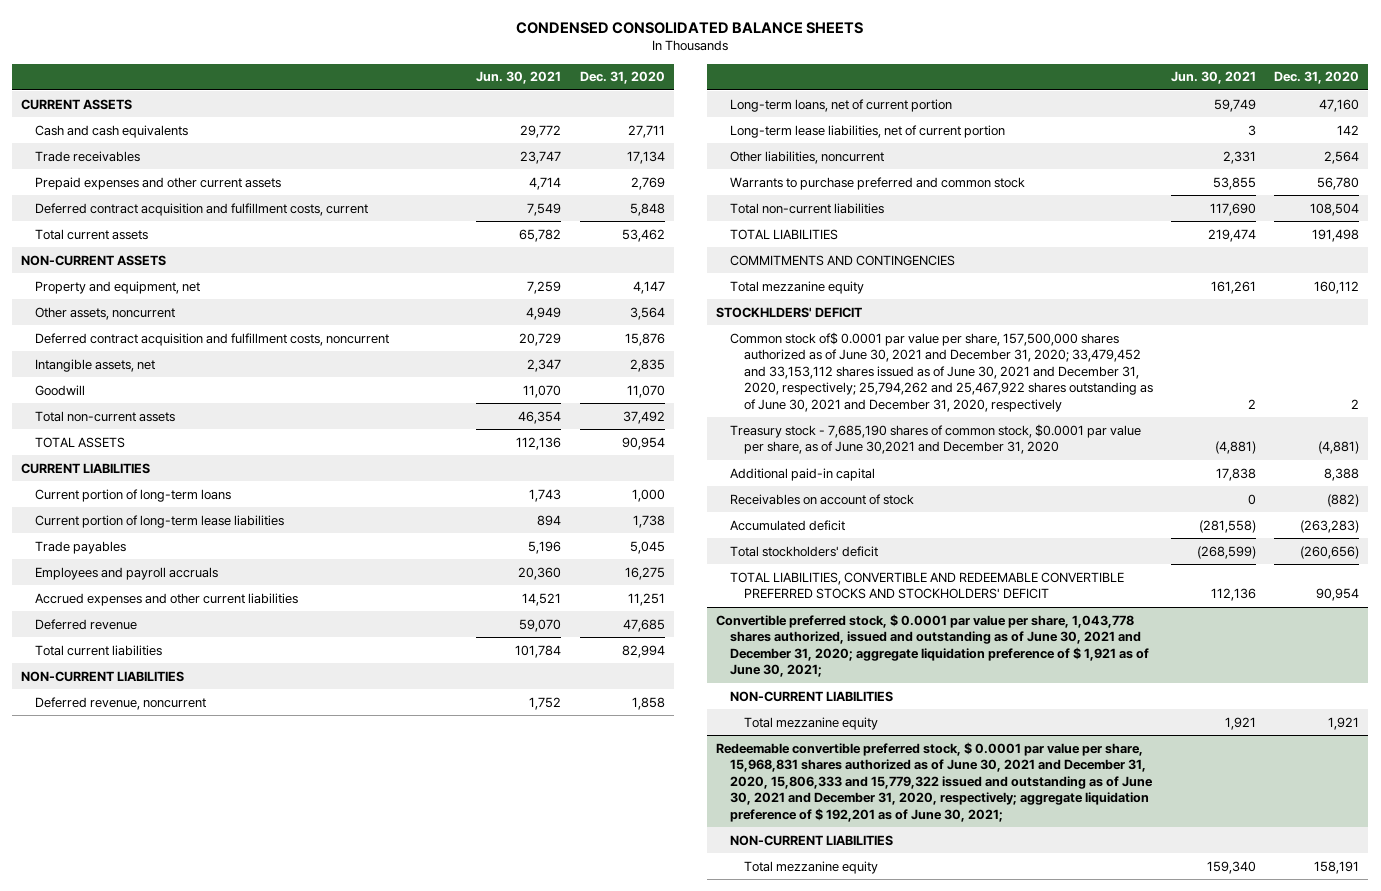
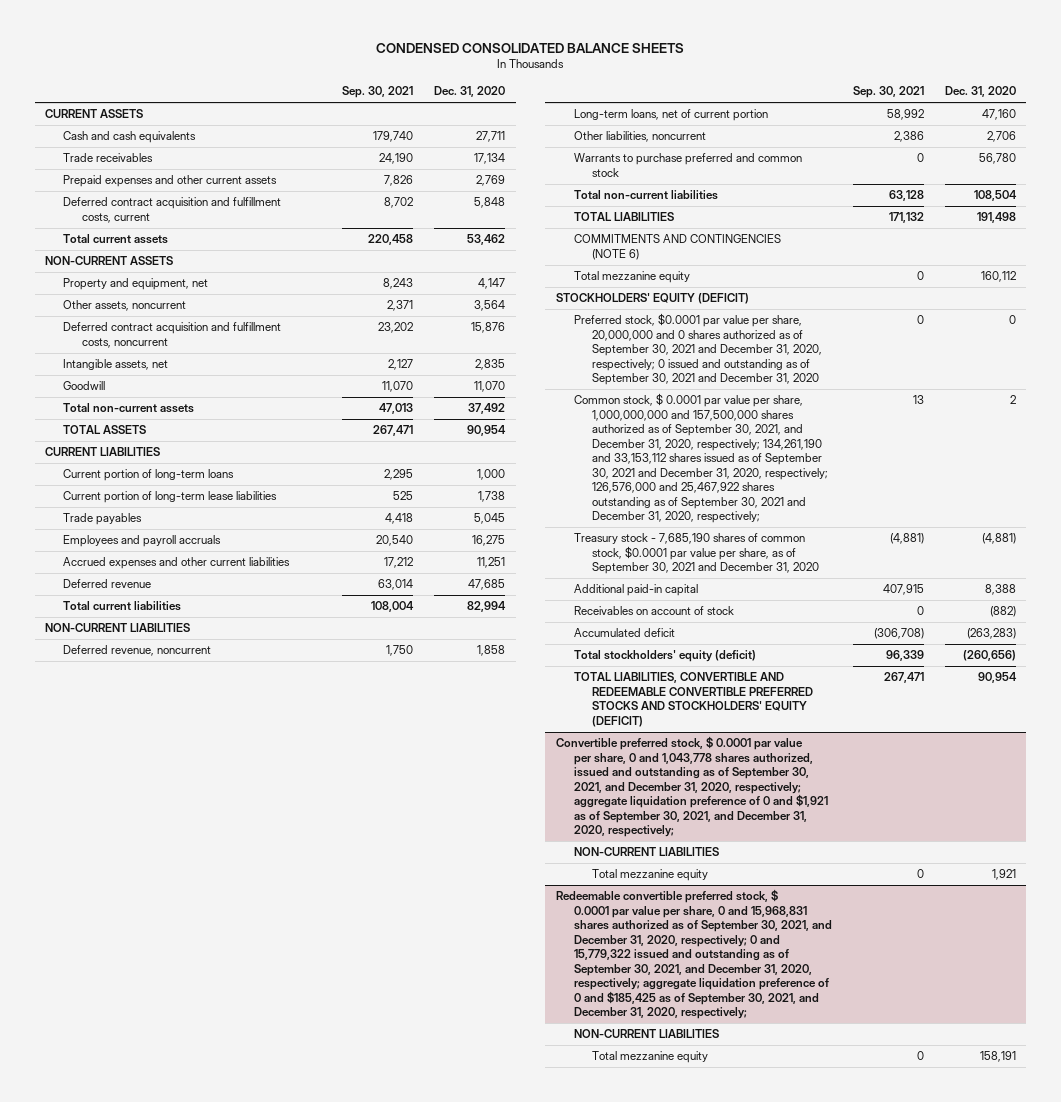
[476,71,562,85] Jun. 30, 2021 -> none
none -> [342,86,414,99] Sep. 30, 2021
[729,124,1005,138] Long-term lease liabilities, net of current portion -> none
[1324,150,1360,164] 2,564 -> [986,131,1016,143] 2,706
[729,254,955,266] COMMITMENTS AND CONTINGENCIES -> [573,234,781,260] COMMITMENTS AND CONTINGENCIES (NOTE 6)
[715,306,862,318] STOCKHLDERS' DEFICIT -> [555,293,749,305] STOCKHOLDERS' EQUITY (DEFICIT)
none -> [573,313,822,386] Preferred stock, $0.0001 par value per share, 20,000,000 and 0 shares authorized as of September 30, 2021 and December 31, 2020, respectively; 0 issued and outstanding as of September 30, 2021 and December 31, 2020
[729,331,1153,412] Common stock of$ 0.0001 par value per share, 157,500,000 shares authorized as of June 30, 2021 and December 31, 2020; 33,479,452 and 33,153,112 shares issued as of June 30, 2021 and December 31, 2020, respectively; 25,794,262 and 25,467,922 shares outstanding as of June 30, 2021 and December 31, 2020, respectively -> [573,393,828,524] Common stock, $ 0.0001 par value per share, 1,000,000,000 and 157,500,000 shares authorized as of September 30, 2021, and December 31, 2020, respectively; 134,261,190 and 33,153,112 shares issued as of September 30, 2021 and December 31, 2020, respectively; 126,576,000 and 25,467,922 shares outstanding as of September 30, 2021 and December 31, 2020, respectively;
[729,423,1141,455] Treasury stock - 7,685,190 shares of common stock, $0.0001 par value per share, as of June 30,2021 and December 31, 2020 -> [573,533,819,575] Treasury stock - 7,685,190 shares of common stock, $0.0001 par value per share, as of September 30, 2021 and December 31, 2020
[729,545,878,557] Total stockholders' deficit -> [573,650,756,663] Total stockholders' equity (deficit)
[729,571,1124,600] TOTAL LIABILITIES, CONVERTIBLE AND REDEEMABLE CONVERTIBLE PREFERRED STOCKS AND STOCKHOLDERS' DEFICIT -> [573,672,813,727] TOTAL LIABILITIES, CONVERTIBLE AND REDEEMABLE CONVERTIBLE PREFERRED STOCKS AND STOCKHOLDERS' EQUITY (DEFICIT)
[715,613,1149,678] Convertible preferred stock, $ 0.0001 par value per share, 1,043,778 shares authorized, issued and outstanding as of June 30, 2021 and December 31, 2020; aggregate liquidation preference of $ 1,921 as of June 30, 2021; -> [555,736,828,838] Convertible preferred stock, $ 0.0001 par value per share, 0 and 1,043,778 shares authorized, issued and outstanding as of September 30, 2021, and December 31, 2020, respectively; aggregate liquidation preference of 0 and $1,921 as of September 30, 2021, and December 31, 2020, respectively;
[715,741,1153,822] Redeemable convertible preferred stock, $ 0.0001 par value per share, 15,968,831 shares authorized as of June 30, 2021 and December 31, 2020, 15,806,333 and 15,779,322 issued and outstanding as of June 30, 2021 and December 31, 2020, respectively; aggregate liquidation preference of $ 192,201 as of June 30, 2021; -> [555,889,832,1020] Redeemable convertible preferred stock, $ 0.0001 par value per share, 0 and 15,968,831 shares authorized as of September 30, 2021, and December 31, 2020, respectively; 0 and 15,779,322 issued and outstanding as of September 30, 2021, and December 31, 2020, respectively; aggregate liquidation preference of 0 and $185,425 as of September 30, 2021, and December 31, 2020, respectively;

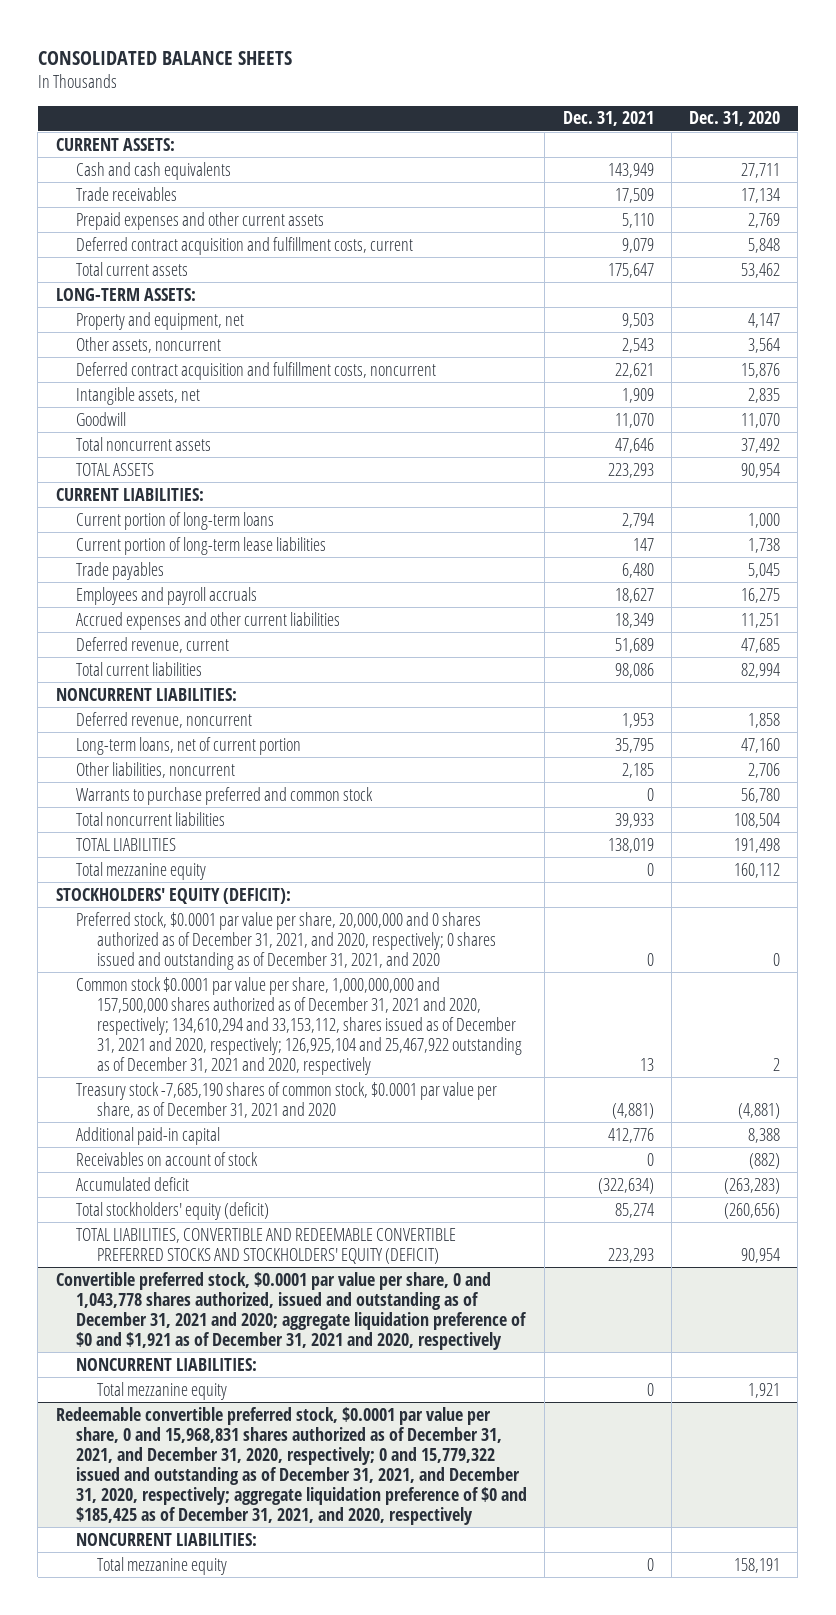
[376,42,685,53] CONDENSED CONSOLIDATED BALANCE SHEETS -> [37,50,292,65] CONSOLIDATED BALANCE SHEETS
[342,86,414,99] Sep. 30, 2021 -> none
none -> [562,111,654,127] Dec. 31, 2021
[45,109,144,119] CURRENT ASSETS -> [55,137,175,151] CURRENT ASSETS:
[45,256,174,266] NON-CURRENT ASSETS -> [55,287,196,301] LONG-TERM ASSETS:
[63,403,195,414] Total non-current assets -> [76,436,212,451] Total noncurrent assets
[45,447,161,457] CURRENT LIABILITIES -> [55,487,204,501] CURRENT LIABILITIES:
[63,579,152,589] Deferred revenue -> [76,636,230,653] Deferred revenue, current
[45,623,191,633] NON-CURRENT LIABILITIES -> [55,687,237,701] NONCURRENT LIABILITIES:
[573,190,718,201] Total non-current liabilities -> [76,811,226,826] Total noncurrent liabilities
[573,234,781,260] COMMITMENTS AND CONTINGENCIES (NOTE 6) -> none
[555,293,749,305] STOCKHOLDERS' EQUITY (DEFICIT) -> [55,887,291,904] STOCKHOLDERS' EQUITY (DEFICIT):
[573,313,822,386] Preferred stock, $0.0001 par value per share, 20,000,000 and 0 shares authorized as of September 30, 2021 and December 31, 2020, respectively; 0 issued and outstanding as of September 30, 2021 and December 31, 2020 -> [76,911,496,970] Preferred stock, $0.0001 par value per share, 20,000,000 and 0 shares authorized as of December 31, 2021, and 2020, respectively; 0 shares issued and outstanding as of December 31, 2021, and 2020
[573,393,828,524] Common stock, $ 0.0001 par value per share, 1,000,000,000 and 157,500,000 shares authorized as of September 30, 2021, and December 31, 2020, respectively; 134,261,190 and 33,153,112 shares issued as of September 30, 2021 and December 31, 2020, respectively; 126,576,000 and 25,467,922 shares outstanding as of September 30, 2021 and December 31, 2020, respectively; -> [76,976,522,1075] Common stock $0.0001 par value per share, 1,000,000,000 and 157,500,000 shares authorized as of December 31, 2021 and 2020, respectively; 134,610,294 and 33,153,112, shares issued as of December 31, 2021 and 2020, respectively; 126,925,104 and 25,467,922 outstanding as of December 31, 2021 and 2020, respectively
[573,533,819,575] Treasury stock - 7,685,190 shares of common stock, $0.0001 par value per share, as of September 30, 2021 and December 31, 2020 -> [76,1081,498,1118] Treasury stock -7,685,190 shares of common stock, $0.0001 par value per share, as of December 31, 2021 and 2020
[555,736,828,838] Convertible preferred stock, $ 0.0001 par value per share, 0 and 1,043,778 shares authorized, issued and outstanding as of September 30, 2021, and December 31, 2020, respectively; aggregate liquidation preference of 0 and $1,921 as of September 30, 2021, and December 31, 2020, respectively; -> [55,1271,528,1350] Convertible preferred stock, $0.0001 par value per share, 0 and 1,043,778 shares authorized, issued and outstanding as of December 31, 2021 and 2020; aggregate liquidation preference of $0 and $1,921 as of December 31, 2021 and 2020, respectively
[573,847,719,857] NON-CURRENT LIABILITIES -> [76,1357,258,1371] NONCURRENT LIABILITIES:
[555,889,832,1020] Redeemable convertible preferred stock, $ 0.0001 par value per share, 0 and 15,968,831 shares authorized as of September 30, 2021, and December 31, 2020, respectively; 0 and 15,779,322 issued and outstanding as of September 30, 2021, and December 31, 2020, respectively; aggregate liquidation preference of 0 and $185,425 as of September 30, 2021, and December 31, 2020, respectively; -> [55,1406,528,1525] Redeemable convertible preferred stock, $0.0001 par value per share, 0 and 15,968,831 shares authorized as of December 31, 2021, and December 31, 2020, respectively; 0 and 15,779,322 issued and outstanding as of December 31, 2021, and December 31, 2020, respectively; aggregate liquidation preference of $0 and $185,425 as of December 31, 2021, and 2020, respectively
[573,1029,719,1039] NON-CURRENT LIABILITIES -> [76,1532,258,1546] NONCURRENT LIABILITIES:

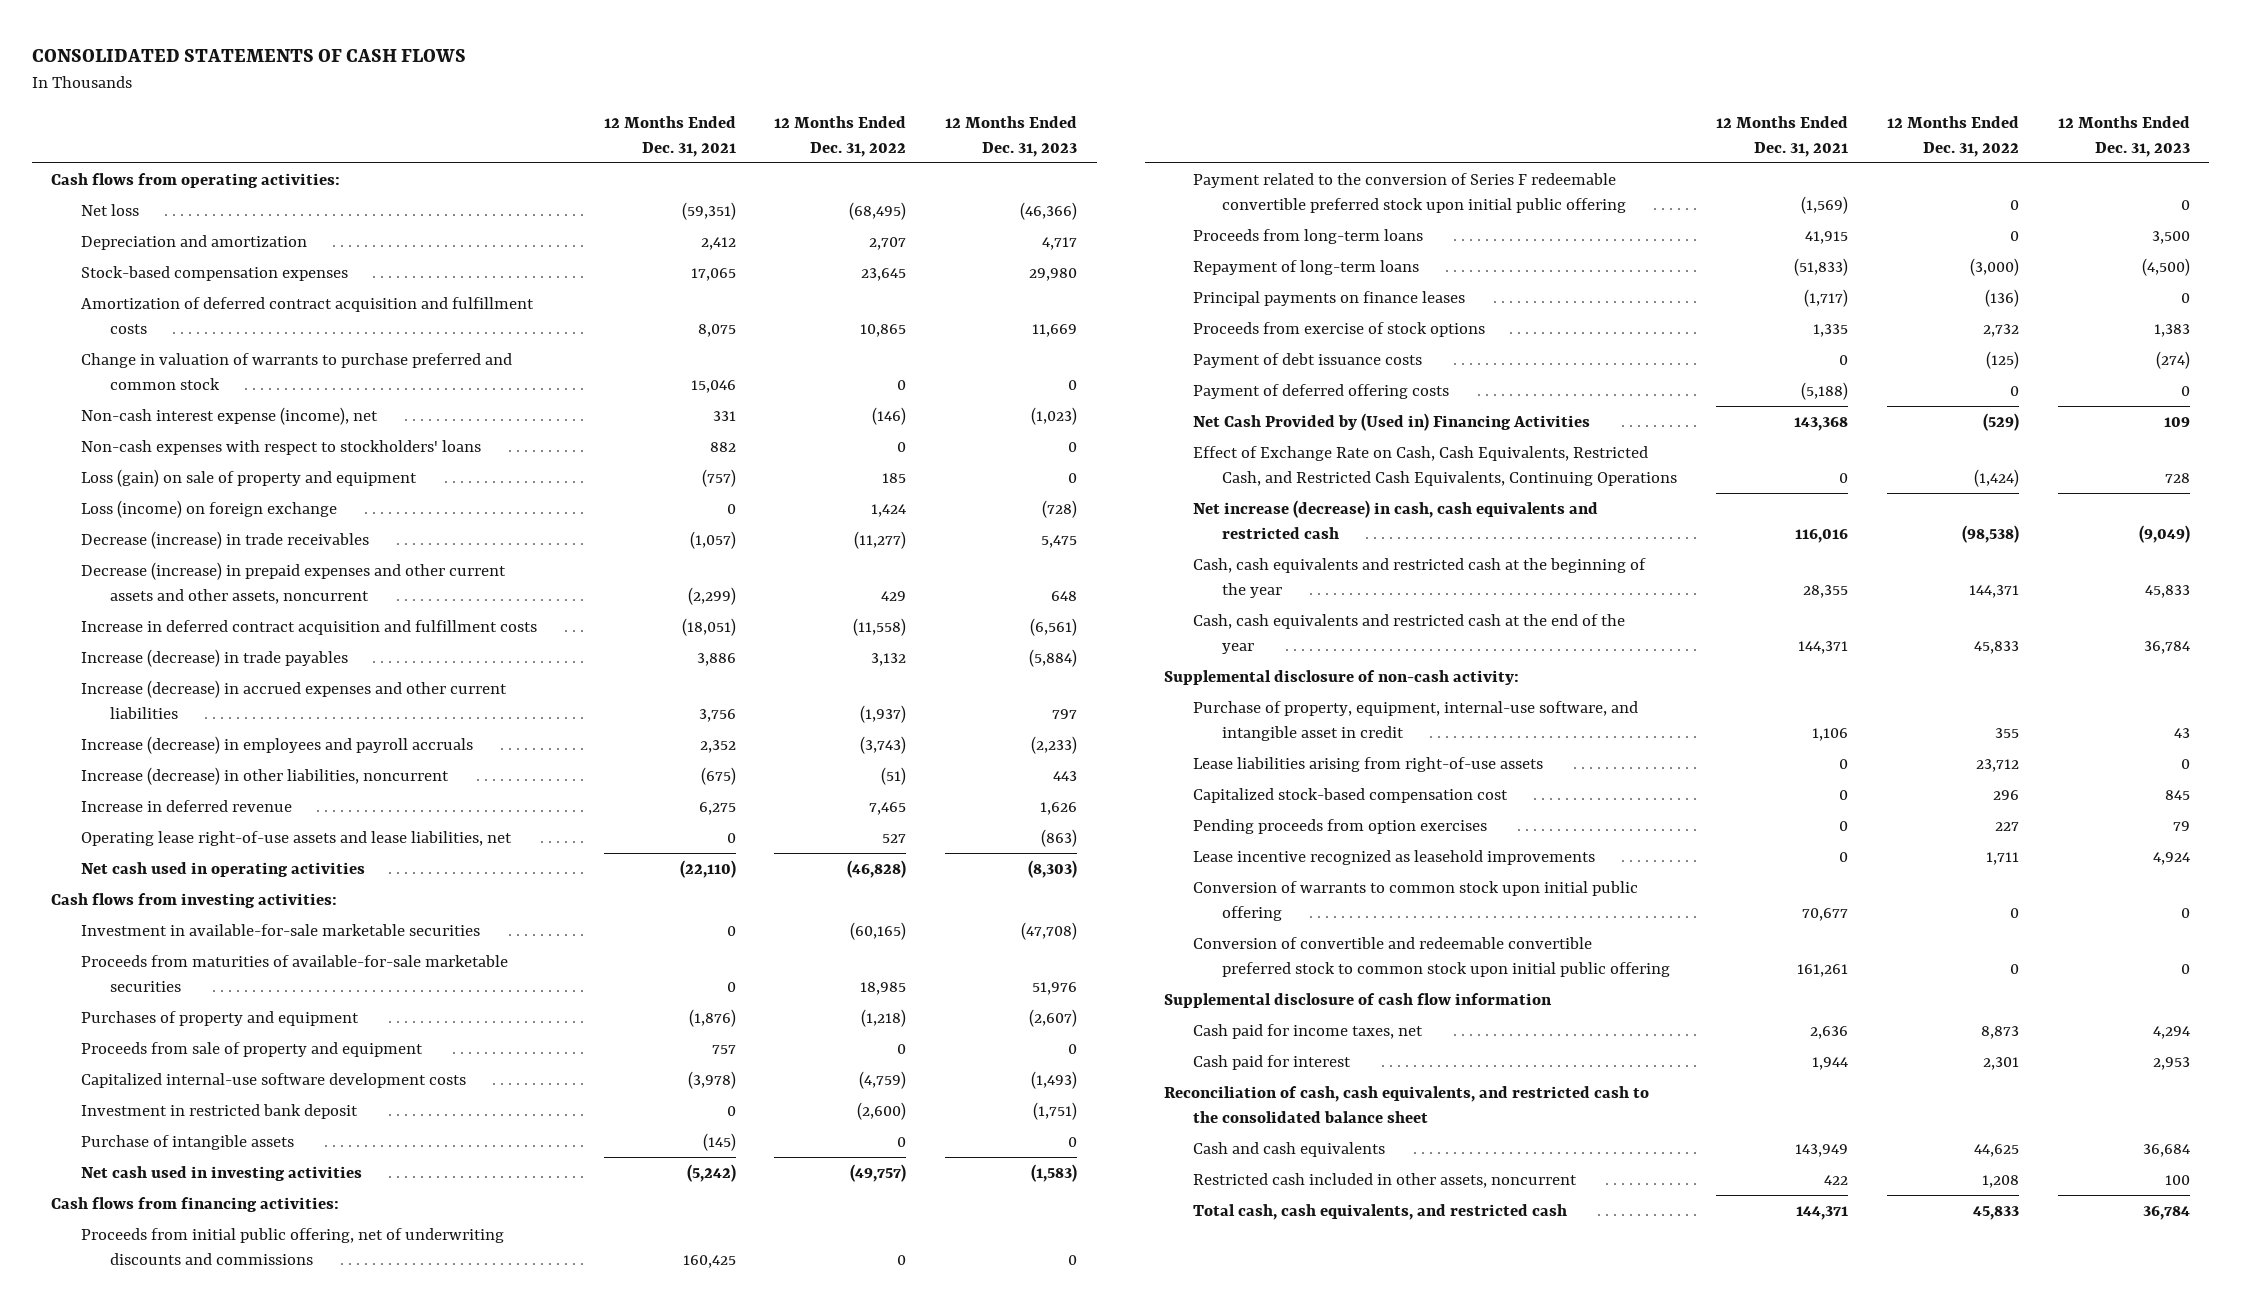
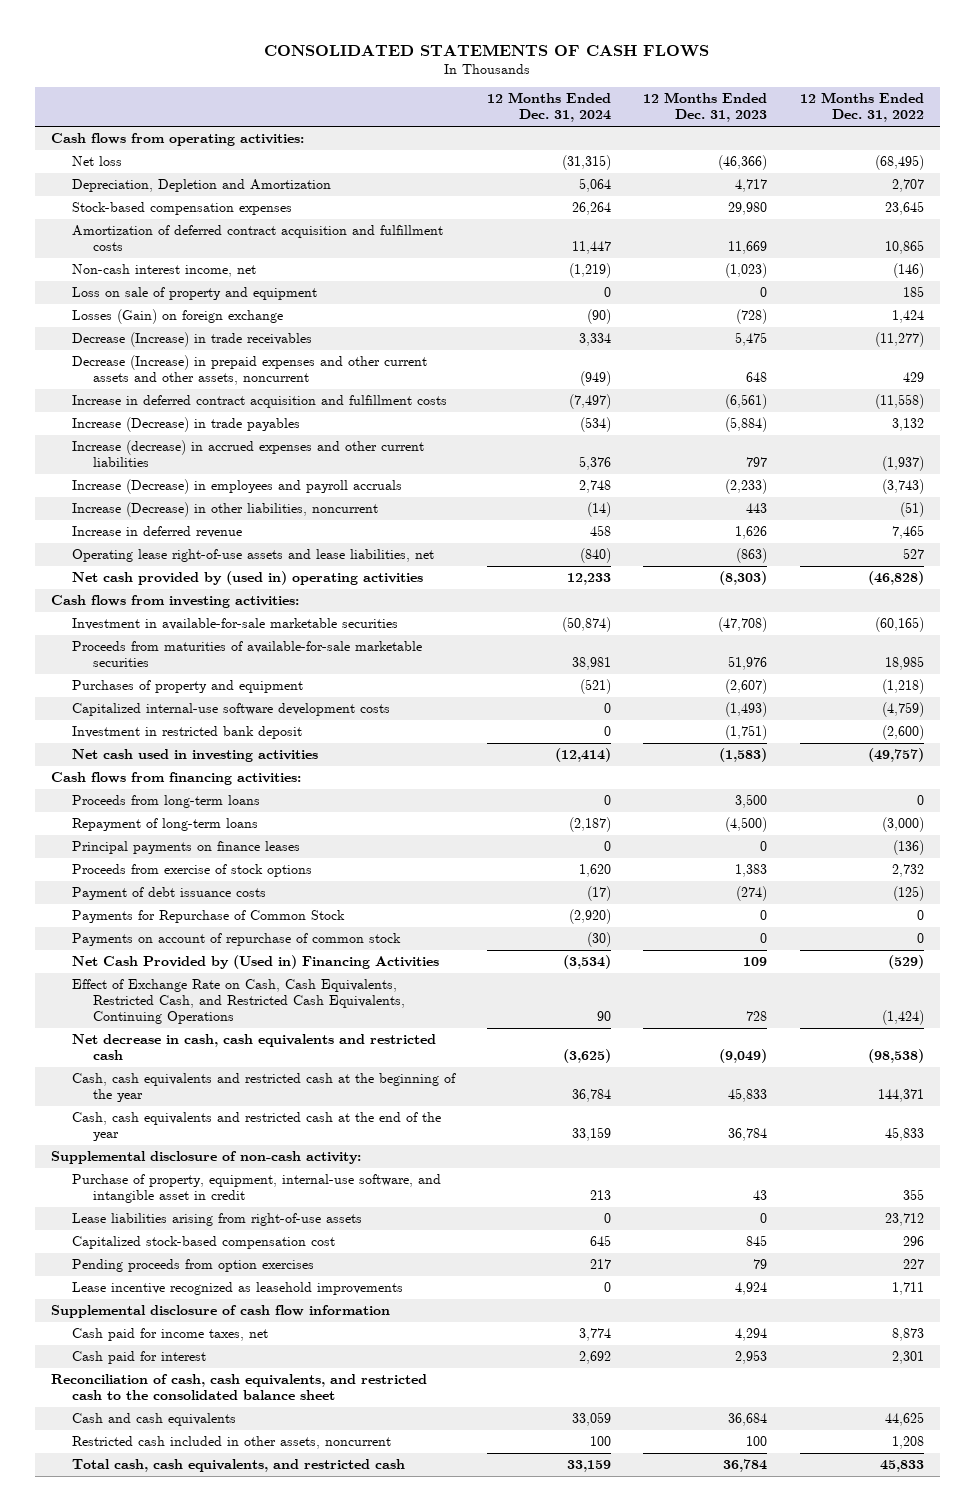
[603,115,736,157] 12 Months Ended Dec. 31, 2021 -> none
none -> [487,92,612,123] 12 Months Ended Dec. 31, 2024
[80,234,307,250] Depreciation and amortization -> [71,179,331,193] Depreciation, Depletion and Amortization
[80,352,512,390] Change in valuation of warrants to purchase preferred and common stock -> none
[80,439,481,455] Non-cash expenses with respect to stockholders' loans -> none
[80,406,378,425] Non-cash interest expense (income), net -> [71,264,256,278] Non-cash interest income, net
[80,468,417,487] Loss (gain) on sale of property and equipment -> [71,287,317,301] Loss on sale of property and equipment
[80,499,337,518] Loss (income) on foreign exchange -> [71,309,283,325] Losses (Gain) on foreign exchange
[80,530,369,549] Decrease (increase) in trade receivables -> [71,332,312,348] Decrease (Increase) in trade receivables
[80,561,506,604] Decrease (increase) in prepaid expenses and other current assets and other assets, noncurrent -> [71,355,427,386] Decrease (Increase) in prepaid expenses and other current assets and other assets, noncurrent
[80,648,348,667] Increase (decrease) in trade payables -> [71,417,300,433] Increase (Decrease) in trade payables
[80,735,473,754] Increase (decrease) in employees and payroll accruals -> [71,479,402,495] Increase (Decrease) in employees and payroll accruals
[80,766,449,785] Increase (decrease) in other liabilities, noncurrent -> [71,502,378,518] Increase (Decrease) in other liabilities, noncurrent
[80,861,365,877] Net cash used in operating activities -> [71,571,423,586] Net cash provided by (used in) operating activities
[80,1041,423,1057] Proceeds from sale of property and equipment -> none
[80,1134,294,1150] Purchase of intangible assets -> none
[80,1227,504,1265] Proceeds from initial public offering, net of underwriting discounts and commissions -> none
[1193,172,1627,213] Payment related to the conversion of Series F redeemable convertible preferred stock upon initial public offering -> none
none -> [71,910,345,924] Payments for Repurchase of Common Stock
[1193,383,1450,399] Payment of deferred offering costs -> [71,933,401,947] Payments on account of repurchase of common stock
[1193,499,1599,539] Net increase (decrease) in cash, cash equivalents and restricted cash -> [71,1034,436,1061] Net decrease in cash, cash equivalents and restricted cash
[1193,880,1639,921] Conversion of warrants to common stock upon initial public offering -> none
[1193,936,1671,977] Conversion of convertible and redeemable convertible preferred stock to common stock upon initial public offering -> none

